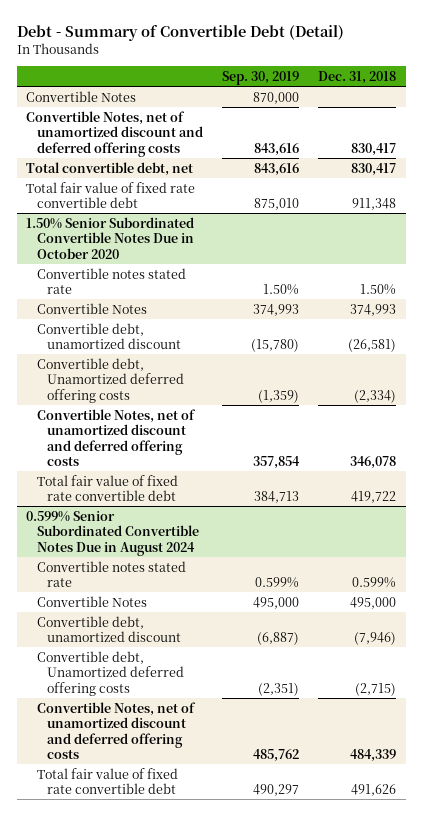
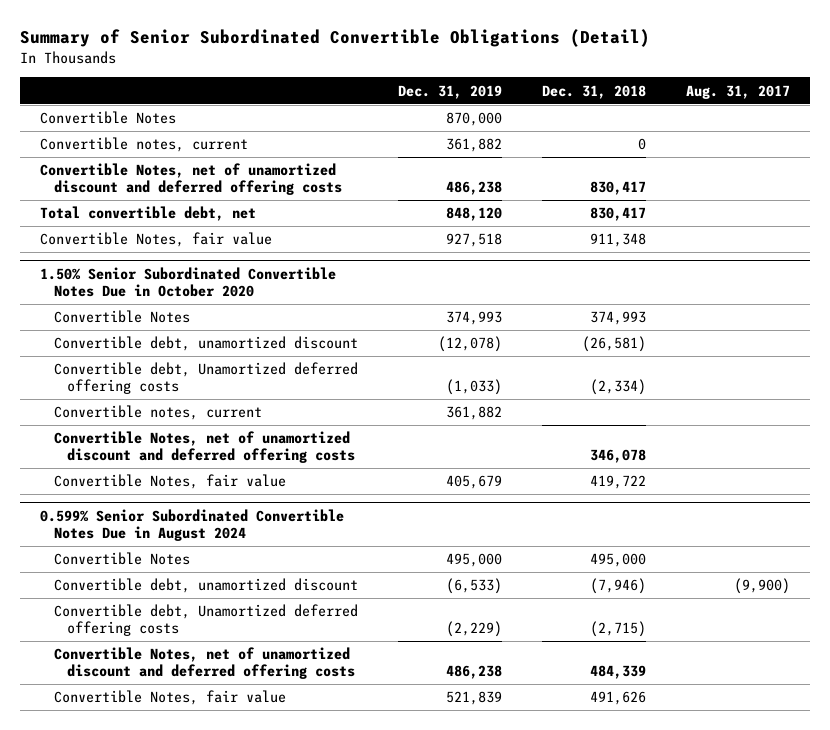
[16,24,344,41] Debt - Summary of Convertible Debt (Detail) -> [20,29,651,48] Summary of Senior Subordinated Convertible Obligations (Detail)
[221,71,299,86] Sep. 30, 2019 -> none
none -> [397,84,502,99] Dec. 31, 2019
none -> [685,84,790,99] Aug. 31, 2017
none -> [40,137,249,153] Convertible notes, current
[26,181,196,209] Total fair value of fixed rate convertible debt -> [40,232,273,248] Convertible Notes, fair value
[36,267,186,295] Convertible notes stated rate -> none
none -> [53,405,262,421] Convertible notes, current
[36,474,178,502] Total fair value of fixed rate convertible debt -> [53,474,286,490] Convertible Notes, fair value
[36,560,186,588] Convertible notes stated rate -> none
[36,767,178,795] Total fair value of fixed rate convertible debt -> [53,690,286,706] Convertible Notes, fair value

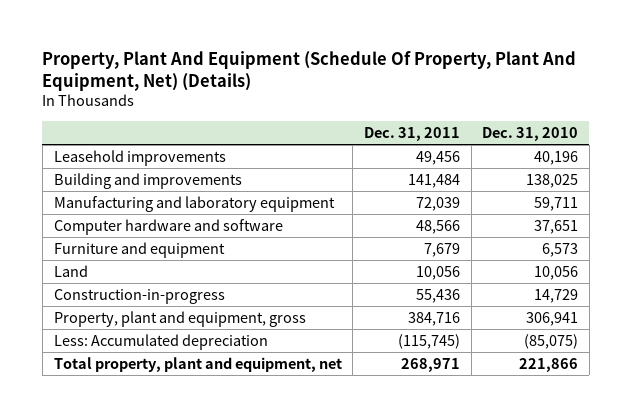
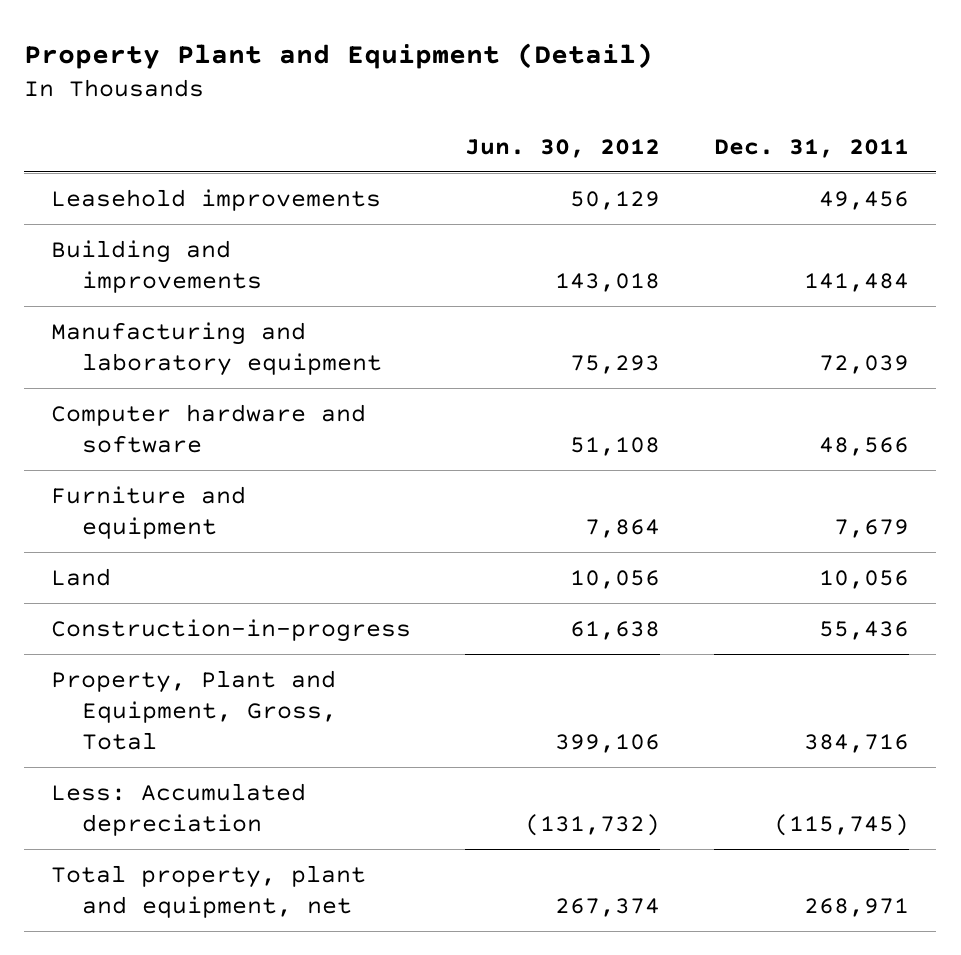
[42,50,577,92] Property, Plant And Equipment (Schedule Of Property, Plant And Equipment, Net) (Details) -> [24,42,654,69] Property Plant and Equipment (Detail)
[482,126,579,141] Dec. 31, 2010 -> none
none -> [465,138,661,158] Jun. 30, 2012
[53,310,306,327] Property, plant and equipment, gross -> [51,669,337,750] Property, Plant and Equipment, Gross, Total

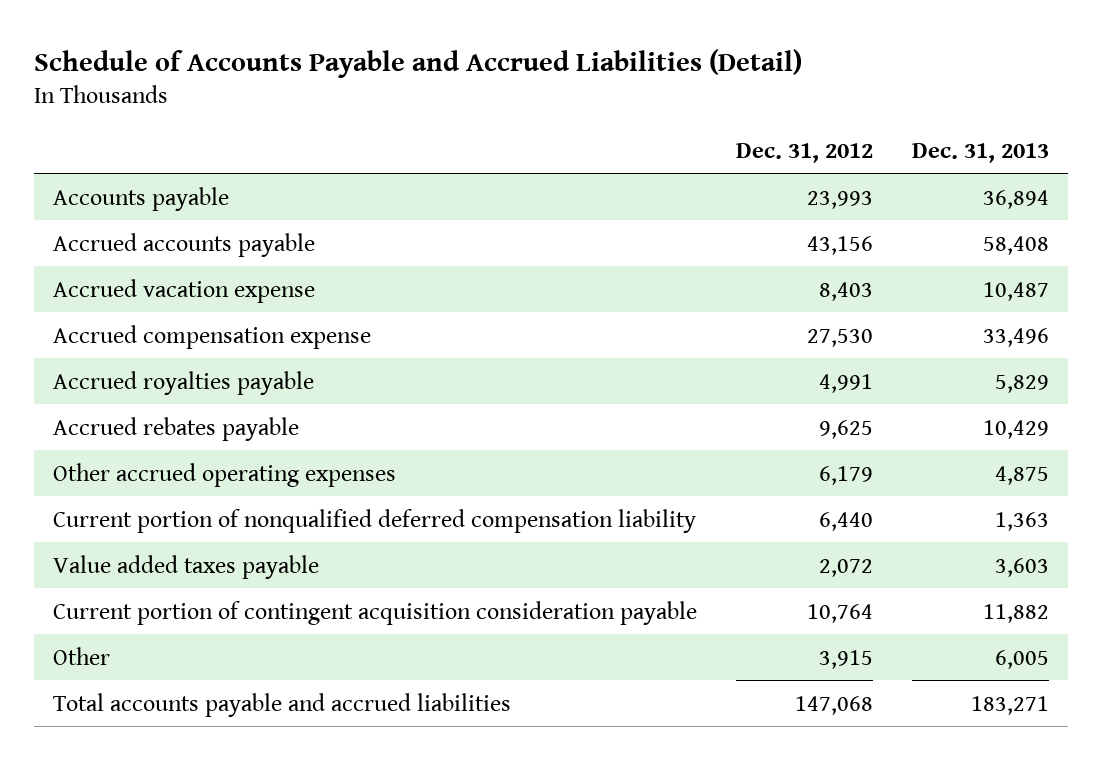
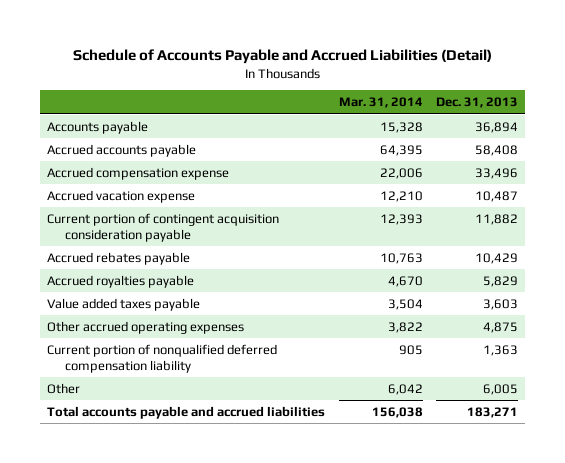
[735,142,873,163] Dec. 31, 2012 -> none
none -> [338,97,423,109] Mar. 31, 2014
[53,278,316,303] Accrued vacation expense -> [47,189,196,203] Accrued vacation expense
[53,600,698,625] Current portion of contingent acquisition consideration payable -> [47,212,280,242] Current portion of contingent acquisition consideration payable
[53,370,315,395] Accrued royalties payable -> [47,274,195,288] Accrued royalties payable
[53,554,320,579] Value added taxes payable -> [47,297,201,311] Value added taxes payable

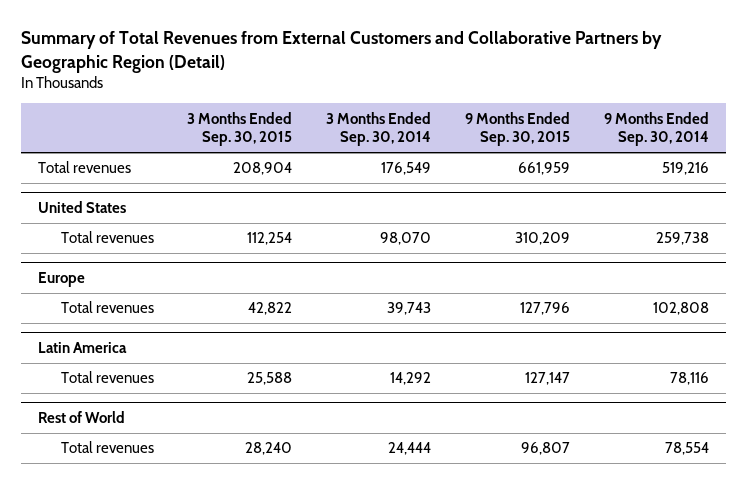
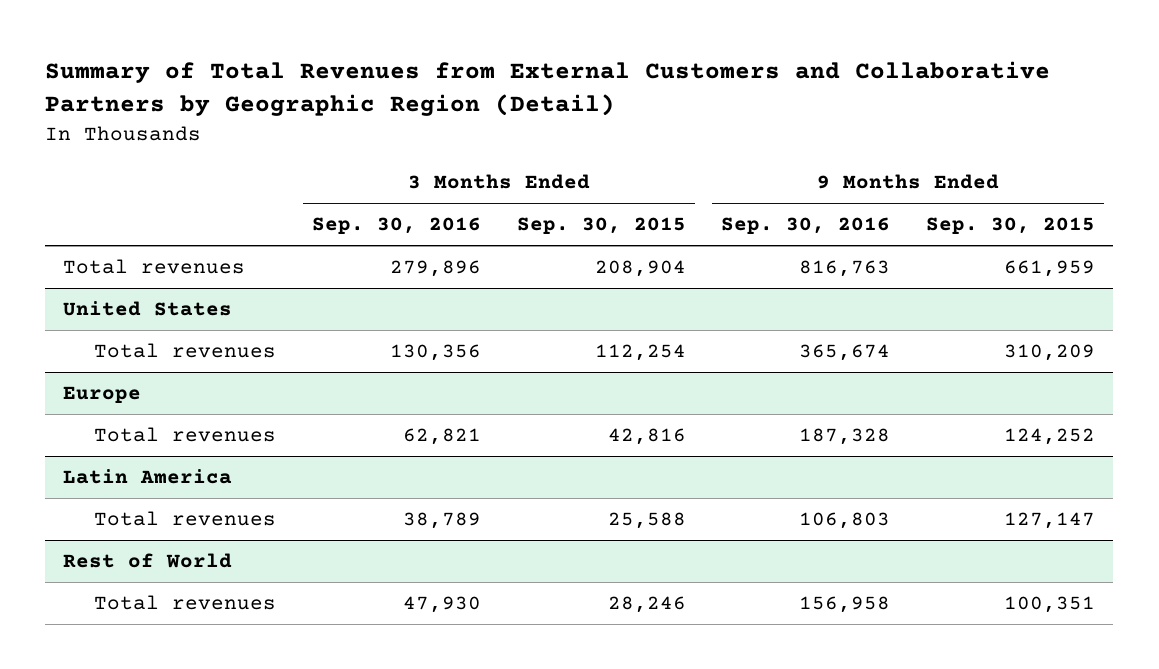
[326,111,432,147] 3 Months Ended Sep. 30, 2014 -> none
[603,111,709,147] 9 Months Ended Sep. 30, 2014 -> none
none -> [311,217,481,235] Sep. 30, 2016
none -> [721,217,891,235] Sep. 30, 2016
[248,302,293,316] 42,822 -> [607,428,686,446] 42,816
[520,302,571,316] 127,796 -> [1004,428,1096,446] 124,252
[245,442,293,456] 28,240 -> [607,596,686,614] 28,246
[521,442,571,456] 96,807 -> [1004,596,1096,614] 100,351

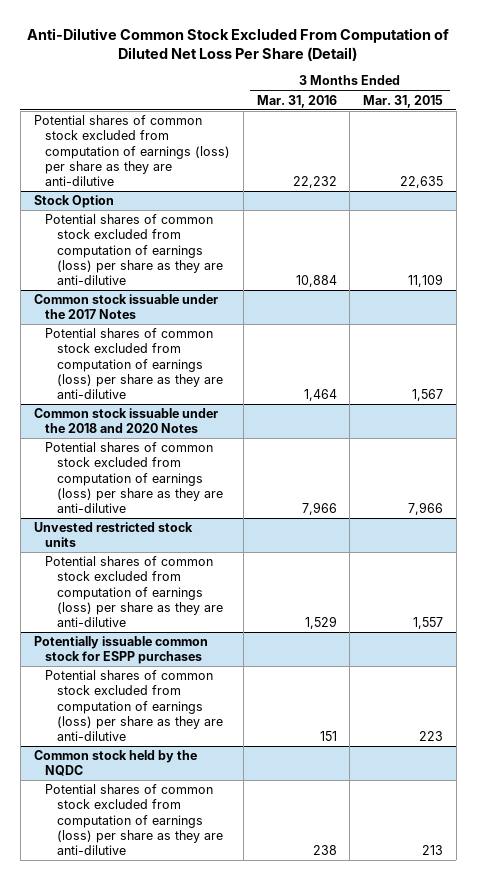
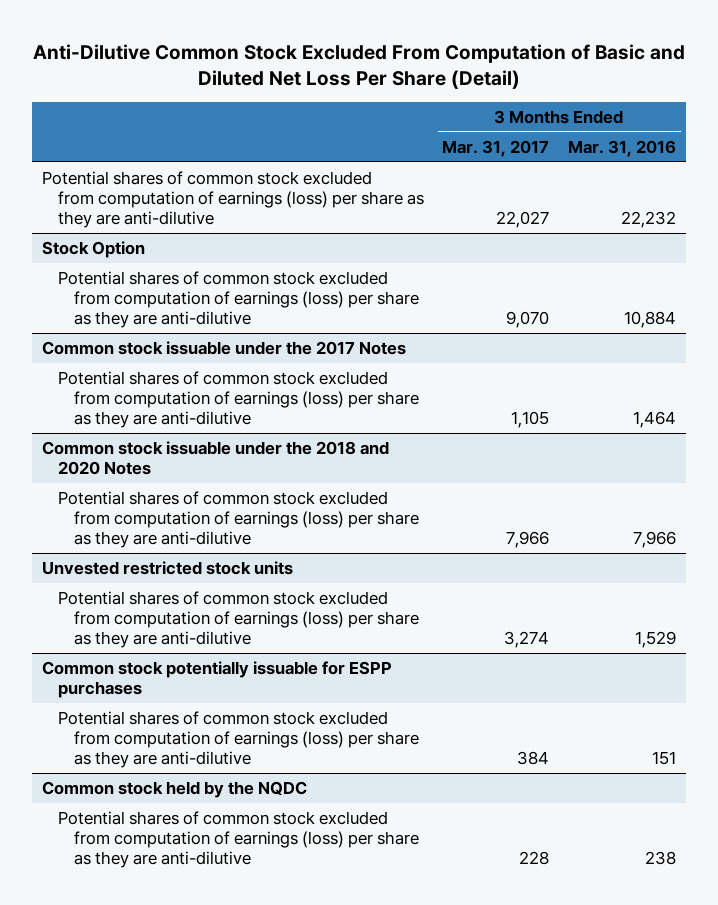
[27,27,450,61] Anti-Dilutive Common Stock Excluded From Computation of Diluted Net Loss Per Share (Detail) -> [32,43,685,89] Anti-Dilutive Common Stock Excluded From Computation of Basic and Diluted Net Loss Per Share (Detail)
[362,94,443,108] Mar. 31, 2015 -> none
none -> [442,139,550,157] Mar. 31, 2017
[33,636,208,665] Potentially issuable common stock for ESPP purchases -> [41,660,392,699] Common stock potentially issuable for ESPP purchases

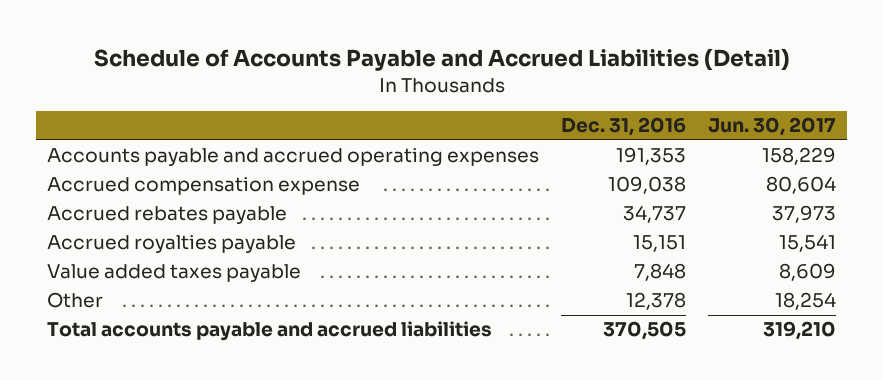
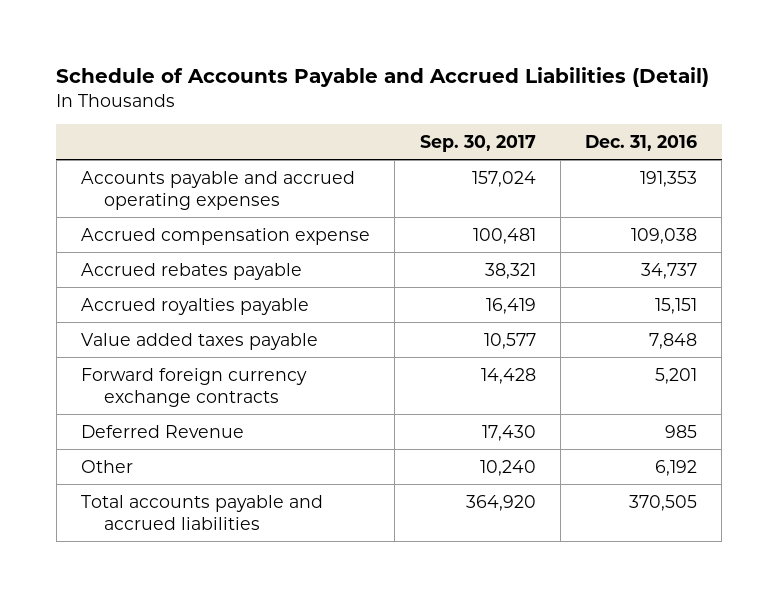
[708,117,837,137] Jun. 30, 2017 -> none
none -> [419,134,536,152] Sep. 30, 2017
none -> [81,367,308,407] Forward foreign currency exchange contracts
none -> [81,424,245,438] Deferred Revenue
[626,292,687,311] 12,378 -> [655,459,698,476] 6,192

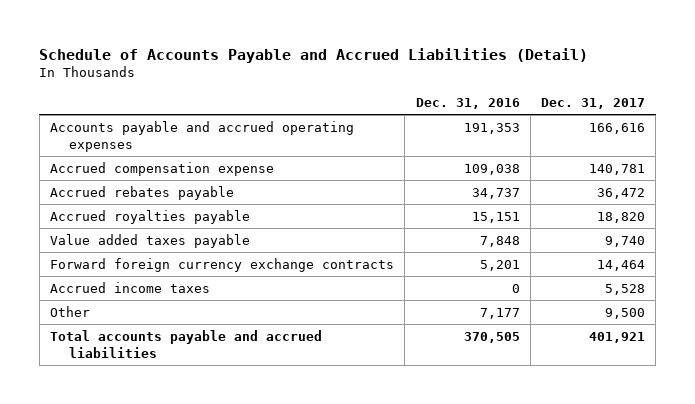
[419,134,536,152] Sep. 30, 2017 -> none
none -> [541,97,646,109] Dec. 31, 2017
[81,424,245,438] Deferred Revenue -> none
none -> [50,281,211,293] Accrued income taxes
[655,459,698,476] 6,192 -> [479,307,520,319] 7,177

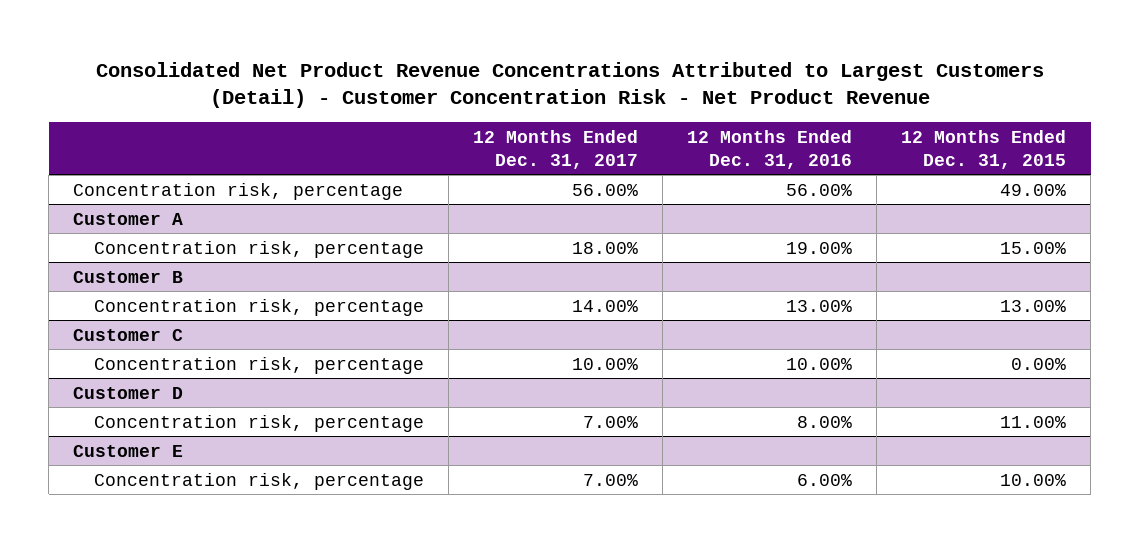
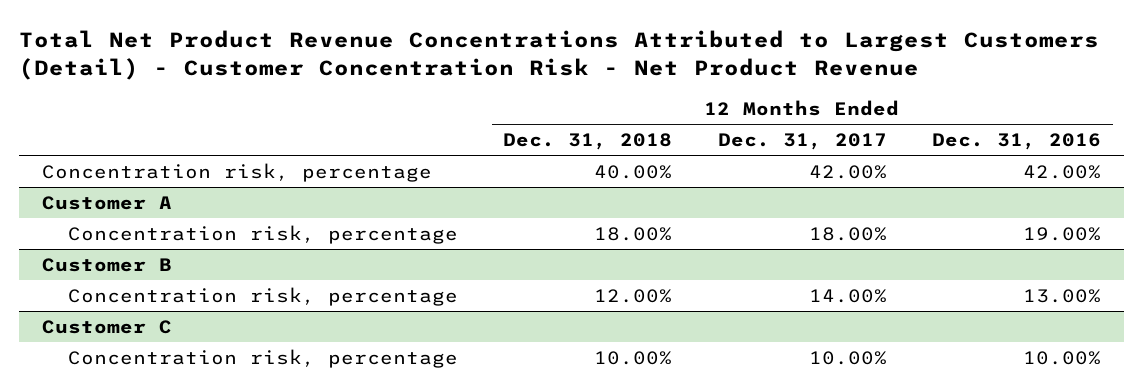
[95,61,1044,109] Consolidated Net Product Revenue Concentrations Attributed to Largest Customers (Detail) - Customer Concentration Risk - Net Product Revenue -> [19,30,1100,81] Total Net Product Revenue Concentrations Attributed to Largest Customers (Detail) - Customer Concentration Risk - Net Product Revenue
[901,129,1067,169] 12 Months Ended Dec. 31, 2015 -> none
none -> [503,132,673,150] Dec. 31, 2018
[571,183,638,196] 56.00% -> [808,164,887,179] 42.00%
[785,183,852,196] 56.00% -> [1023,164,1102,179] 42.00%
[73,386,184,399] Customer D -> none
[93,414,424,432] Concentration risk, percentage -> none
[73,444,184,457] Customer E -> none
[93,472,424,490] Concentration risk, percentage -> none

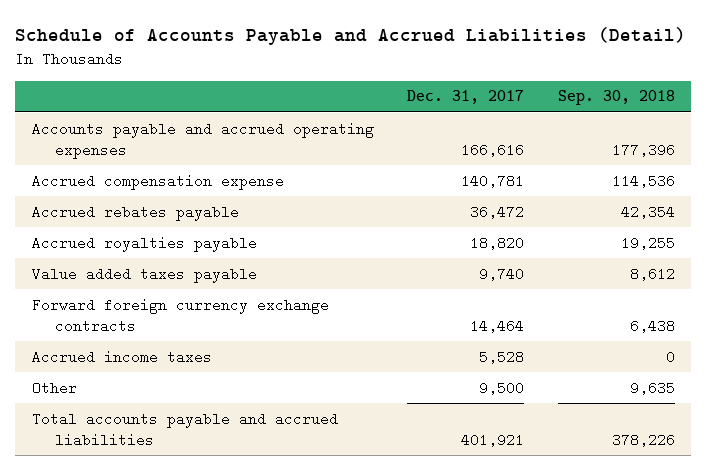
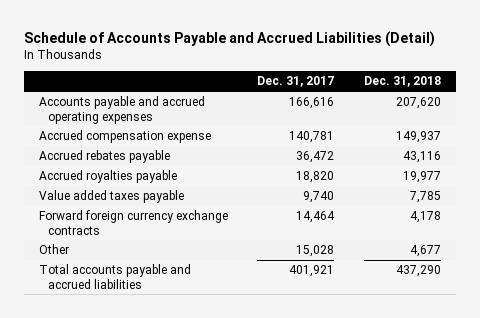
[557,90,675,106] Sep. 30, 2018 -> none
none -> [364,76,442,88] Dec. 31, 2018
[31,349,212,364] Accrued income taxes -> none
[479,380,525,395] 9,500 -> [296,245,335,258] 15,028

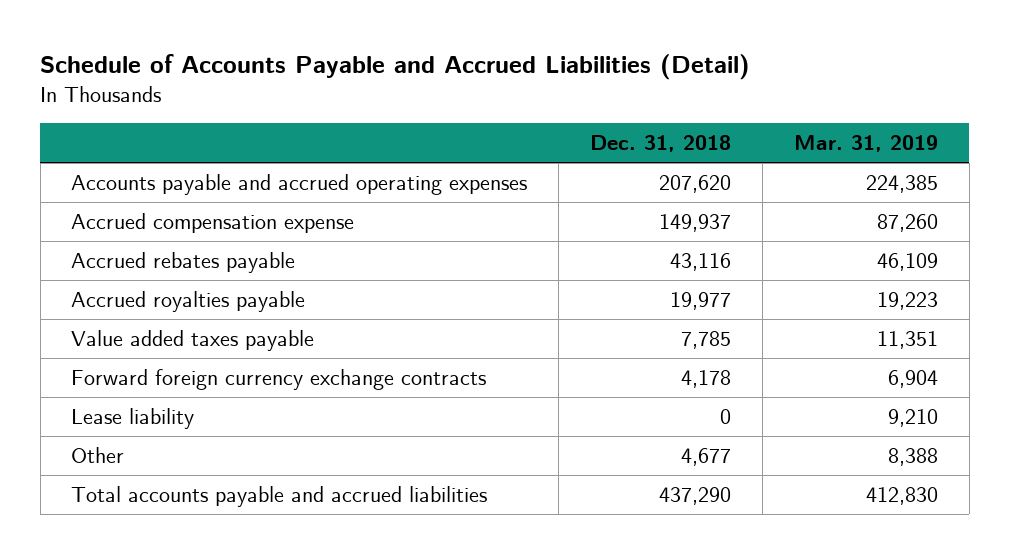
[257,76,335,88] Dec. 31, 2017 -> none
none -> [793,135,938,153] Mar. 31, 2019
none -> [71,408,195,430] Lease liability

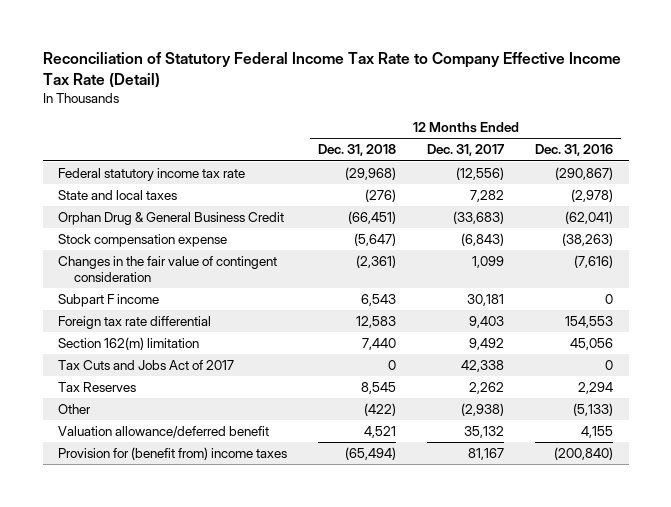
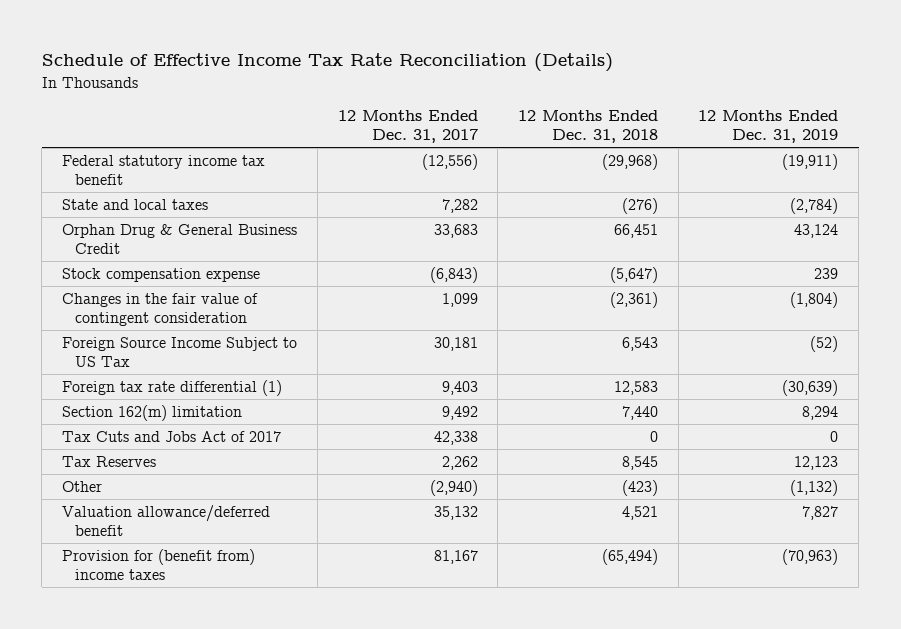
[42,51,621,88] Reconciliation of Statutory Federal Income Tax Rate to Company Effective Income Tax Rate (Detail) -> [41,53,613,73] Schedule of Effective Income Tax Rate Reconciliation (Details)
[535,144,614,157] Dec. 31, 2016 -> none
none -> [698,110,839,144] 12 Months Ended Dec. 31, 2019
[58,168,246,182] Federal statutory income tax rate -> [62,155,266,185] Federal statutory income tax benefit
[348,211,397,225] (66,451) -> [614,224,659,239] 66,451
[453,211,505,225] (33,683) -> [433,224,478,239] 33,683
[58,294,160,308] Subpart F income -> [62,337,298,367] Foreign Source Income Subject to US Tax
[58,316,212,330] Foreign tax rate differential -> [62,380,283,397] Foreign tax rate differential (1)
[364,403,397,417] (422) -> [622,480,659,497] (423)
[461,403,505,417] (2,938) -> [429,480,478,497] (2,940)

